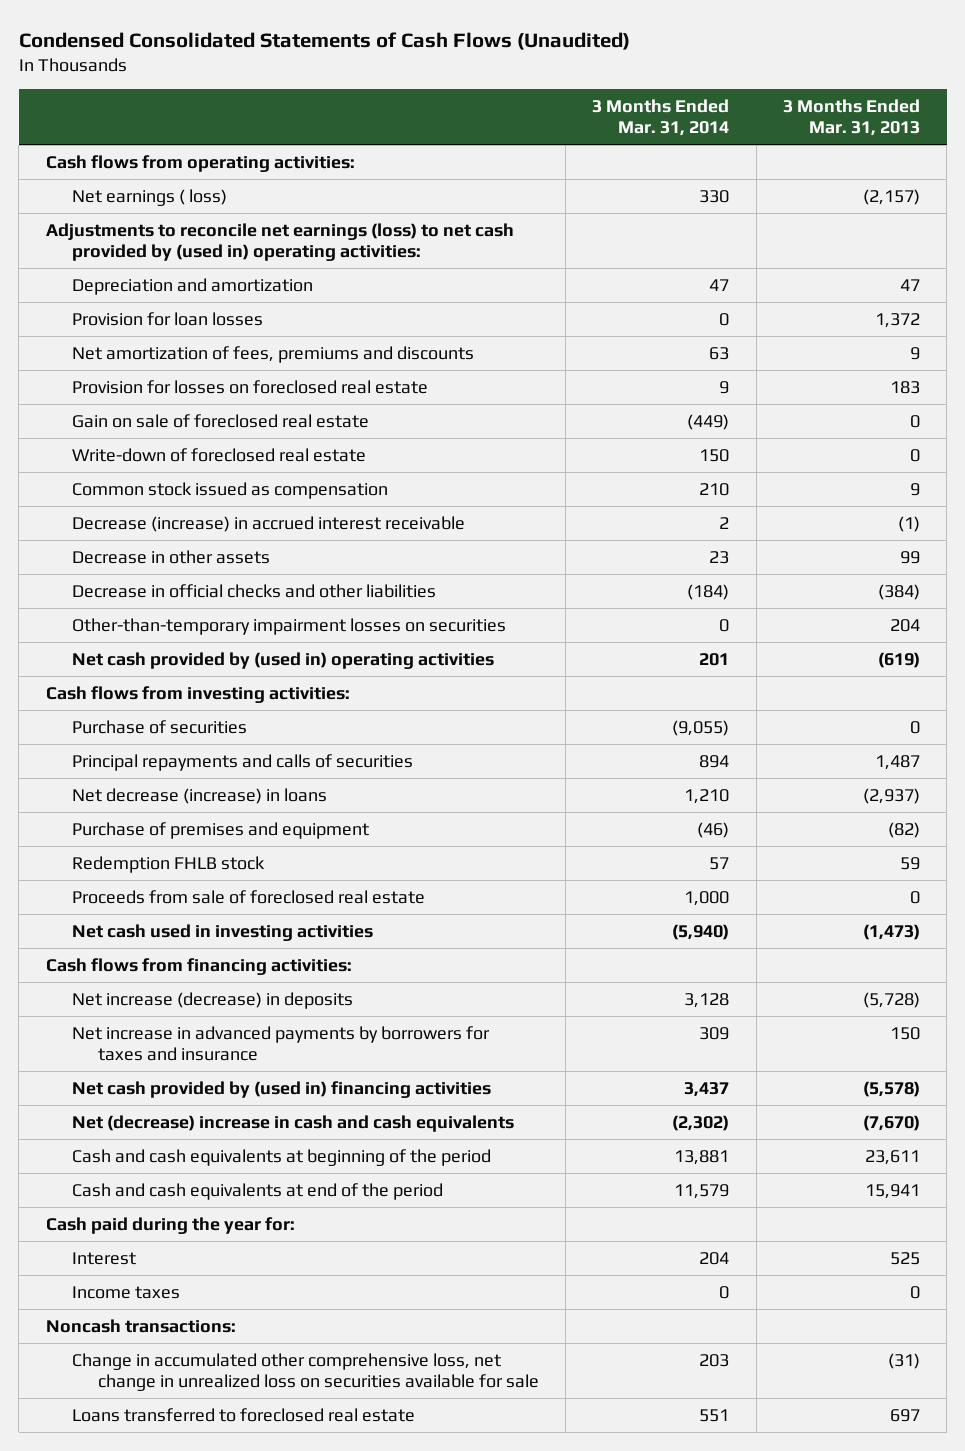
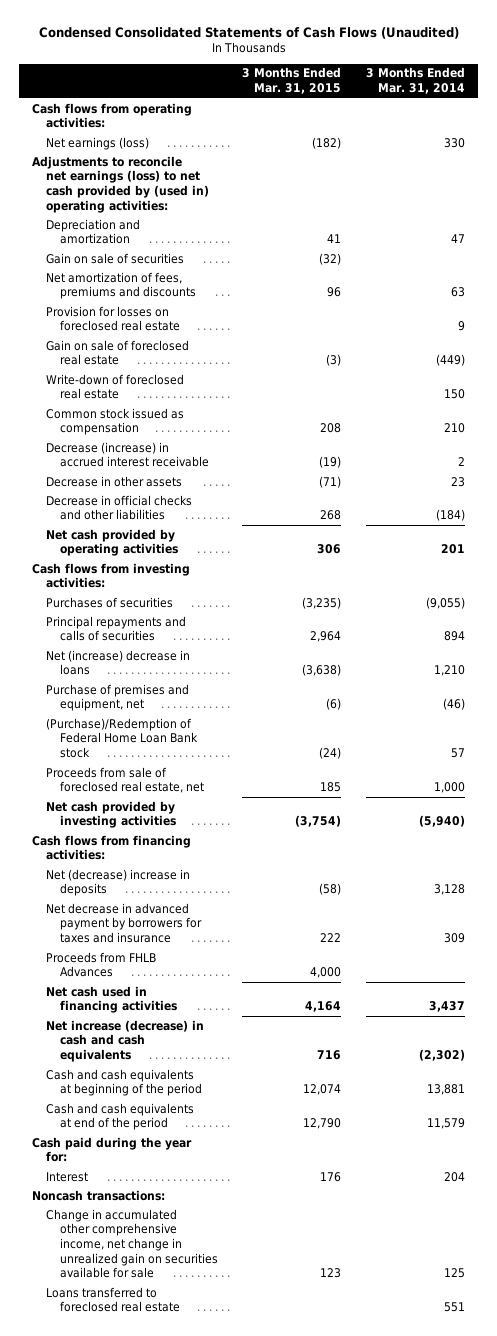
[782,98,920,137] 3 Months Ended Mar. 31, 2013 -> none
none -> [242,67,342,95] 3 Months Ended Mar. 31, 2015
[71,188,227,206] Net earnings ( loss) -> [45,136,149,150] Net earnings (loss)
[71,311,263,326] Provision for loan losses -> none
none -> [45,252,184,264] Gain on sale of securities
[71,617,506,635] Other-than-temporary impairment losses on securities -> none
[71,651,494,669] Net cash provided by (used in) operating activities -> [45,528,178,557] Net cash provided by operating activities
[71,719,247,734] Purchase of securities -> [45,596,173,608] Purchases of securities
[71,787,327,804] Net decrease (increase) in loans -> [45,649,190,676] Net (increase) decrease in loans
[71,821,369,839] Purchase of premises and equipment -> [45,683,189,712] Purchase of premises and equipment, net
[71,855,265,873] Redemption FHLB stock -> [45,717,198,759] (Purchase)/Redemption of Federal Home Loan Bank stock
[71,889,425,904] Proceeds from sale of foreclosed real estate -> [45,766,204,794] Proceeds from sale of foreclosed real estate, net
[71,923,373,941] Net cash used in investing activities -> [45,800,176,829] Net cash provided by investing activities
[71,991,353,1009] Net increase (decrease) in deposits -> [45,868,190,897] Net (decrease) increase in deposits
[71,1025,490,1062] Net increase in advanced payments by borrowers for taxes and insurance -> [45,902,202,944] Net decrease in advanced payment by borrowers for taxes and insurance
none -> [45,951,156,978] Proceeds from FHLB Advances
[71,1080,491,1098] Net cash provided by (used in) financing activities -> [45,985,177,1014] Net cash used in financing activities
[71,1114,514,1132] Net (decrease) increase in cash and cash equivalents -> [45,1019,204,1063] Net increase (decrease) in cash and cash equivalents
[71,1285,180,1299] Income taxes -> none
[71,1352,539,1392] Change in accumulated other comprehensive loss, net change in unrealized loss on securities available for sale -> [45,1208,218,1279] Change in accumulated other comprehensive income, net change in unrealized gain on securities available for sale
[699,1353,730,1367] 203 -> [444,1268,466,1279] 125

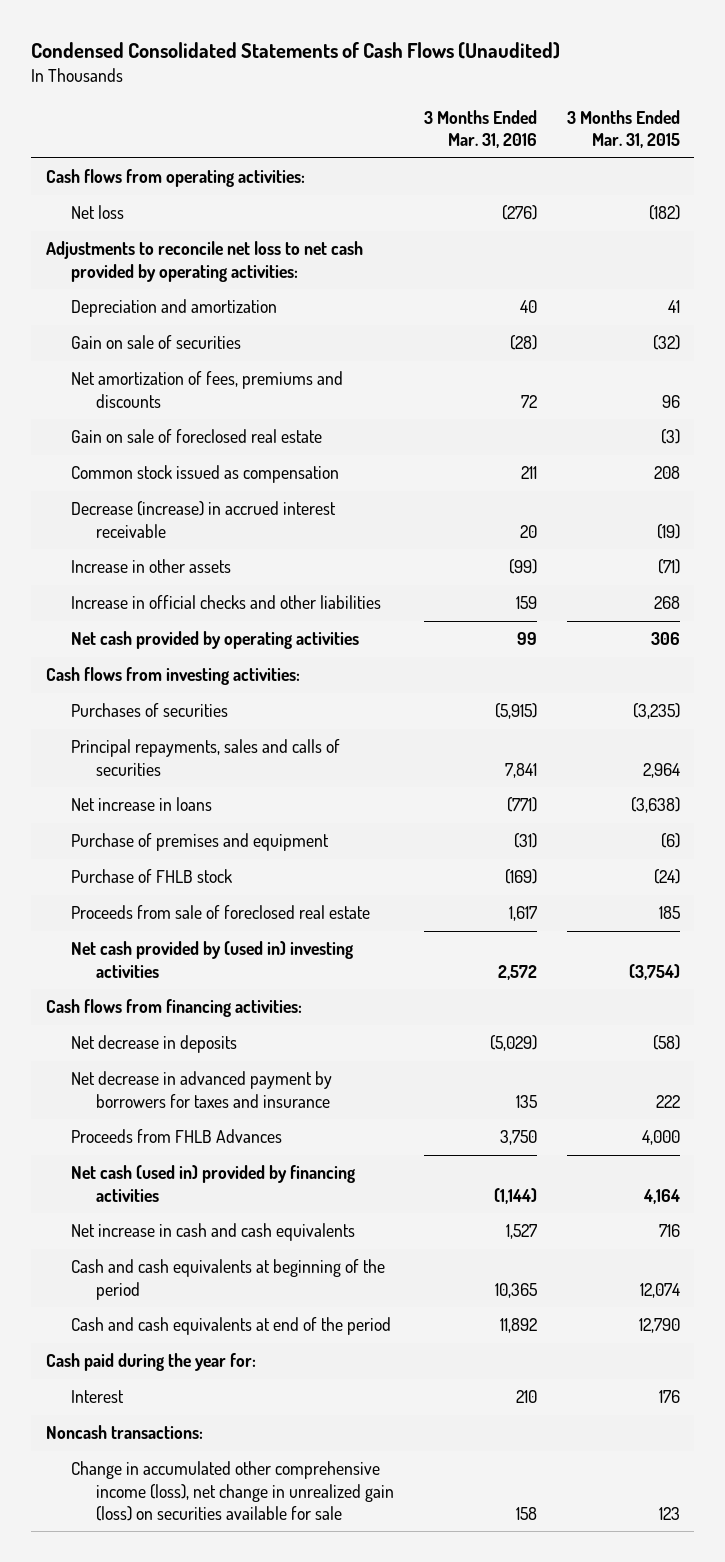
[366,67,466,95] 3 Months Ended Mar. 31, 2014 -> none
none -> [423,110,537,149] 3 Months Ended Mar. 31, 2016
[45,136,149,150] Net earnings (loss) -> [70,205,124,220] Net loss
[31,155,209,213] Adjustments to reconcile net earnings (loss) to net cash provided by (used in) operating activities: -> [45,241,363,282] Adjustments to reconcile net loss to net cash provided by operating activities:
[45,305,180,332] Provision for losses on foreclosed real estate -> none
[45,373,184,400] Write-down of foreclosed real estate -> none
[45,475,182,487] Decrease in other assets -> [70,559,231,574] Increase in other assets
[45,494,192,521] Decrease in official checks and other liabilities -> [70,595,381,610] Increase in official checks and other liabilities
[45,615,186,642] Principal repayments and calls of securities -> [70,739,340,776] Principal repayments, sales and calls of securities
[45,649,190,676] Net (increase) decrease in loans -> [70,797,212,812] Net increase in loans
[45,683,189,712] Purchase of premises and equipment, net -> [70,833,329,852] Purchase of premises and equipment
[45,717,198,759] (Purchase)/Redemption of Federal Home Loan Bank stock -> [70,869,232,884] Purchase of FHLB stock
[45,766,204,794] Proceeds from sale of foreclosed real estate, net -> [70,905,370,920] Proceeds from sale of foreclosed real estate
[45,800,176,829] Net cash provided by investing activities -> [70,941,353,978] Net cash provided by (used in) investing activities
[45,868,190,897] Net (decrease) increase in deposits -> [70,1035,237,1054] Net decrease in deposits
[45,985,177,1014] Net cash used in financing activities -> [70,1165,355,1202] Net cash (used in) provided by financing activities
[45,1019,204,1063] Net increase (decrease) in cash and cash equivalents -> [70,1223,355,1242] Net increase in cash and cash equivalents
[45,1286,180,1313] Loans transferred to foreclosed real estate -> none
[45,1208,218,1279] Change in accumulated other comprehensive income, net change in unrealized gain on securities available for sale -> [70,1461,394,1521] Change in accumulated other comprehensive income (loss), net change in unrealized gain (loss) on securities available for sale

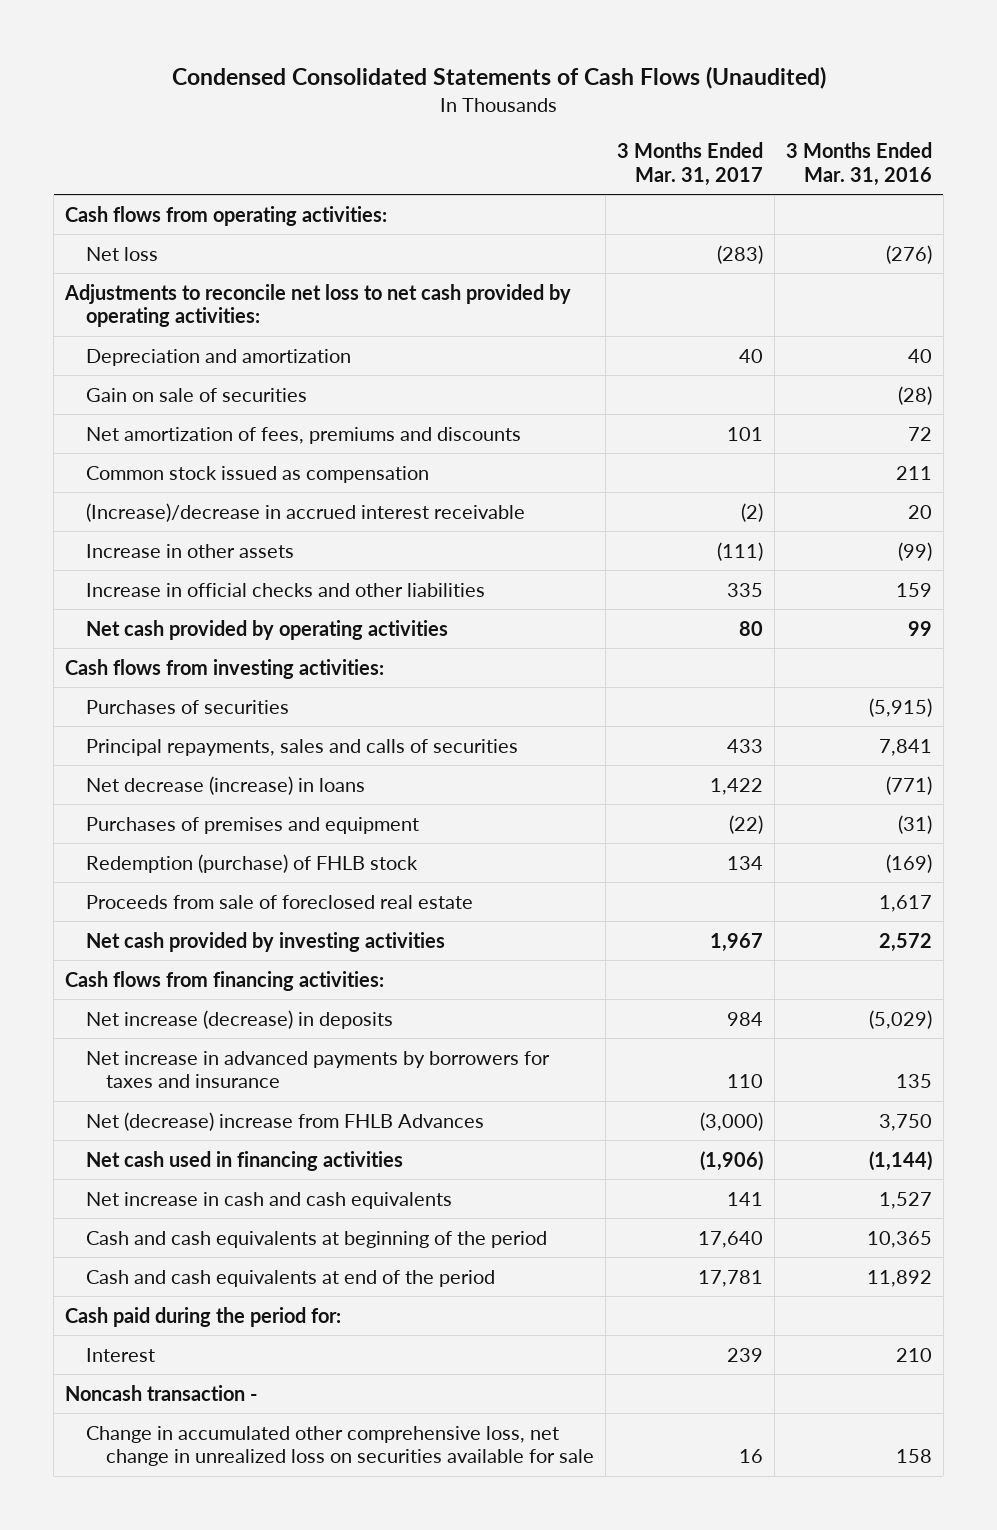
[566,110,680,149] 3 Months Ended Mar. 31, 2015 -> none
none -> [617,142,764,187] 3 Months Ended Mar. 31, 2017
[70,429,322,444] Gain on sale of foreclosed real estate -> none
[70,501,336,538] Decrease (increase) in accrued interest receivable -> [85,502,525,522] (Increase)/decrease in accrued interest receivable
[70,797,212,812] Net increase in loans -> [85,775,365,795] Net decrease (increase) in loans
[70,833,329,852] Purchase of premises and equipment -> [85,816,419,834] Purchases of premises and equipment
[70,869,232,884] Purchase of FHLB stock -> [85,853,418,873] Redemption (purchase) of FHLB stock
[70,941,353,978] Net cash provided by (used in) investing activities -> [85,931,445,952] Net cash provided by investing activities
[70,1035,237,1054] Net decrease in deposits -> [85,1009,393,1029] Net increase (decrease) in deposits
[70,1071,332,1108] Net decrease in advanced payment by borrowers for taxes and insurance -> [85,1050,550,1089] Net increase in advanced payments by borrowers for taxes and insurance
[70,1129,282,1144] Proceeds from FHLB Advances -> [85,1111,484,1131] Net (decrease) increase from FHLB Advances
[70,1165,355,1202] Net cash (used in) provided by financing activities -> [85,1150,403,1171] Net cash used in financing activities
[45,1353,256,1372] Cash paid during the year for: -> [65,1306,342,1327] Cash paid during the period for:
[45,1425,203,1440] Noncash transactions: -> [65,1384,258,1401] Noncash transaction -
[70,1461,394,1521] Change in accumulated other comprehensive income (loss), net change in unrealized gain (loss) on securities available for sale -> [85,1425,595,1467] Change in accumulated other comprehensive loss, net change in unrealized loss on securities available for sale

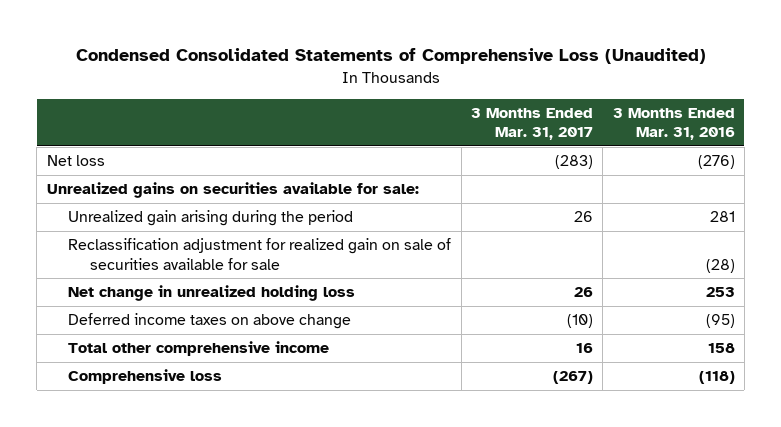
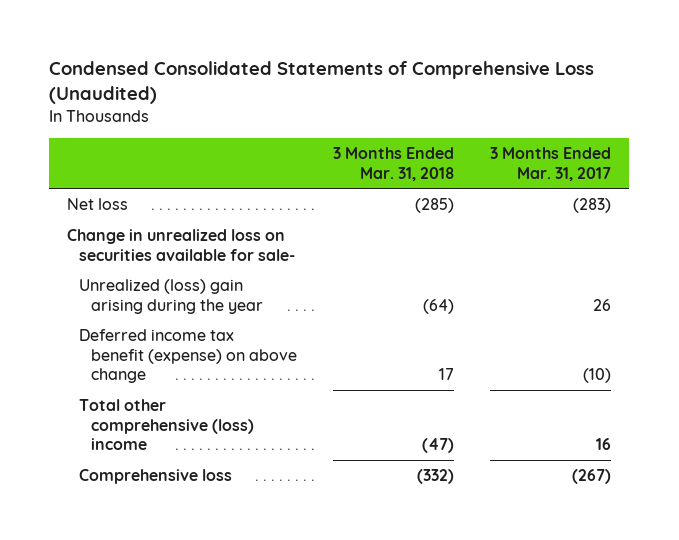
[612,108,735,141] 3 Months Ended Mar. 31, 2016 -> none
none -> [332,147,454,181] 3 Months Ended Mar. 31, 2018
[68,238,452,270] Reclassification adjustment for realized gain on sale of securities available for sale -> none
[68,285,356,302] Net change in unrealized holding loss -> none
[46,182,419,199] Unrealized gains on securities available for sale: -> [67,229,296,261] Change in unrealized loss on securities available for sale-
[68,210,354,227] Unrealized gain arising during the period -> [79,279,263,314] Unrealized (loss) gain arising during the year
[68,313,352,330] Deferred income taxes on above change -> [79,329,297,384] Deferred income tax benefit (expense) on above change
[68,341,330,357] Total other comprehensive income -> [79,399,254,451] Total other comprehensive (loss) income

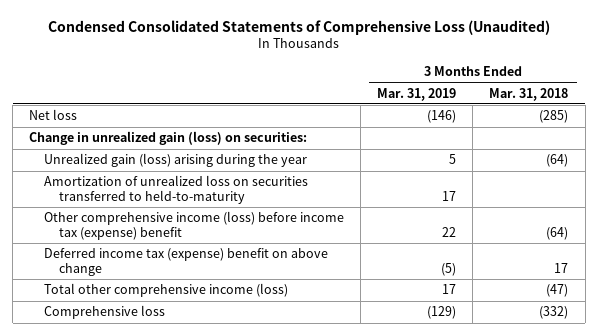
[490,147,612,181] 3 Months Ended Mar. 31, 2017 -> none
none -> [377,87,457,101] Mar. 31, 2019
[67,229,296,261] Change in unrealized loss on securities available for sale- -> [29,131,308,146] Change in unrealized gain (loss) on securities:
[79,279,263,314] Unrealized (loss) gain arising during the year -> [43,153,307,168] Unrealized gain (loss) arising during the year
none -> [43,175,308,204] Amortization of unrealized loss on securities transferred to held-to-maturity
none -> [43,211,344,240] Other comprehensive income (loss) before income tax (expense) benefit
[79,329,297,384] Deferred income tax benefit (expense) on above change -> [43,248,328,276] Deferred income tax (expense) benefit on above change
[79,399,254,451] Total other comprehensive (loss) income -> [43,283,288,298] Total other comprehensive income (loss)

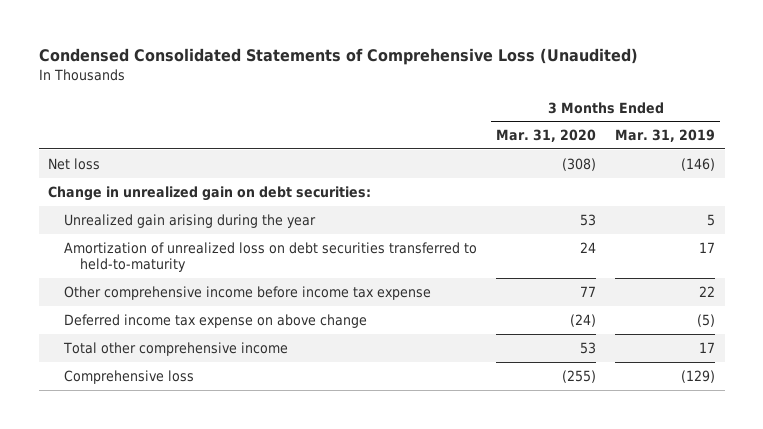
[489,87,569,101] Mar. 31, 2018 -> none
none -> [496,129,597,143] Mar. 31, 2020
[29,131,308,146] Change in unrealized gain (loss) on securities: -> [48,185,372,201] Change in unrealized gain on debt securities:
[43,153,307,168] Unrealized gain (loss) arising during the year -> [64,213,317,228] Unrealized gain arising during the year
[43,175,308,204] Amortization of unrealized loss on securities transferred to held-to-maturity -> [64,241,478,273] Amortization of unrealized loss on debt securities transferred to held-to-maturity
[43,211,344,240] Other comprehensive income (loss) before income tax (expense) benefit -> [64,285,432,300] Other comprehensive income before income tax expense
[43,248,328,276] Deferred income tax (expense) benefit on above change -> [64,313,368,328] Deferred income tax expense on above change
[43,283,288,298] Total other comprehensive income (loss) -> [63,341,289,356] Total other comprehensive income

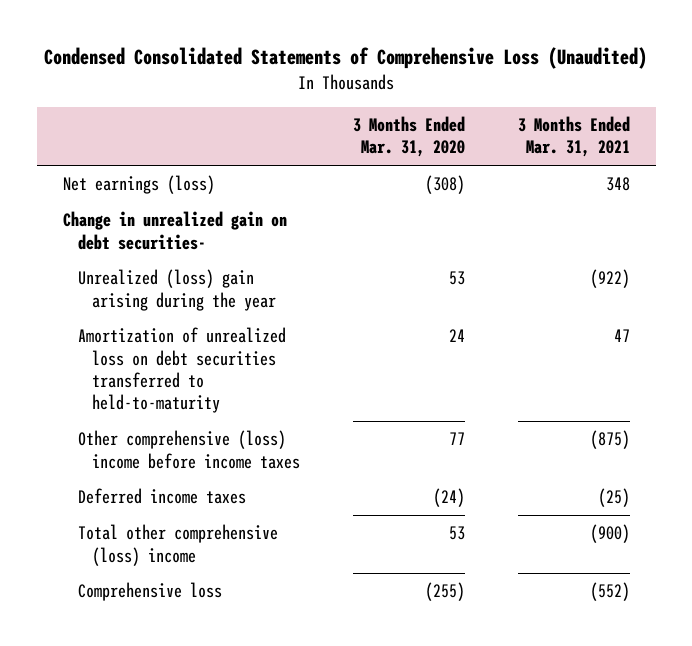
[615,129,716,143] Mar. 31, 2019 -> none
none -> [517,116,630,158] 3 Months Ended Mar. 31, 2021
[48,157,101,170] Net loss -> [62,175,215,195] Net earnings (loss)
[48,185,372,201] Change in unrealized gain on debt securities: -> [62,211,287,250] Change in unrealized gain on debt securities-
[64,213,317,228] Unrealized gain arising during the year -> [77,269,277,311] Unrealized (loss) gain arising during the year
[64,285,432,300] Other comprehensive income before income tax expense -> [77,430,301,469] Other comprehensive (loss) income before income taxes
[64,313,368,328] Deferred income tax expense on above change -> [77,488,246,505] Deferred income taxes
[63,341,289,356] Total other comprehensive income -> [77,524,278,566] Total other comprehensive (loss) income

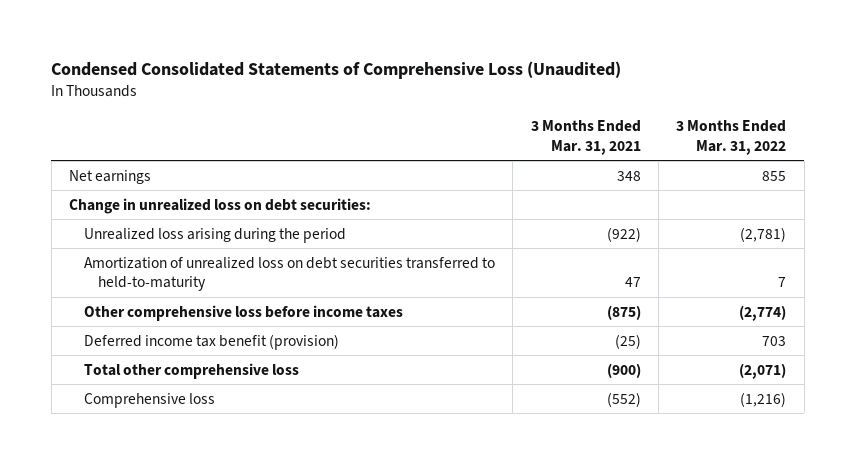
[352,116,465,158] 3 Months Ended Mar. 31, 2020 -> none
none -> [676,120,787,155] 3 Months Ended Mar. 31, 2022
[62,175,215,195] Net earnings (loss) -> [69,169,152,184] Net earnings
[62,211,287,250] Change in unrealized gain on debt securities- -> [69,197,372,214] Change in unrealized loss on debt securities:
[77,269,277,311] Unrealized (loss) gain arising during the year -> [83,227,346,243] Unrealized loss arising during the period
[77,430,301,469] Other comprehensive (loss) income before income taxes -> [83,304,403,321] Other comprehensive loss before income taxes
[77,488,246,505] Deferred income taxes -> [83,333,339,350] Deferred income tax benefit (provision)
[77,524,278,566] Total other comprehensive (loss) income -> [83,362,299,379] Total other comprehensive loss

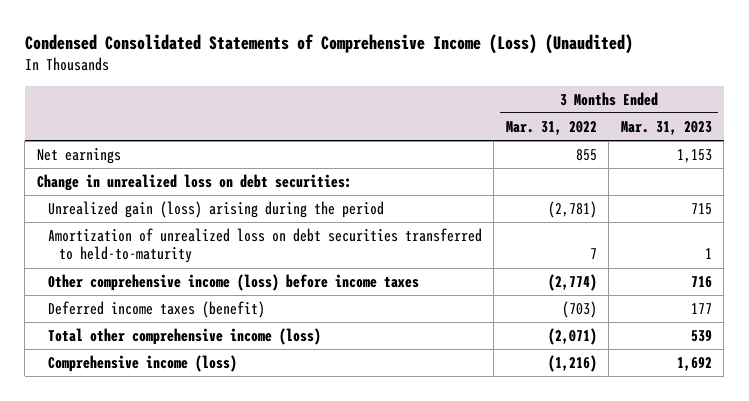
[51,61,622,80] Condensed Consolidated Statements of Comprehensive Loss (Unaudited) -> [24,34,633,55] Condensed Consolidated Statements of Comprehensive Income (Loss) (Unaudited)
[530,120,641,155] 3 Months Ended Mar. 31, 2021 -> none
none -> [620,121,712,136] Mar. 31, 2023
[83,227,346,243] Unrealized loss arising during the period -> [47,201,384,219] Unrealized gain (loss) arising during the period
[83,304,403,321] Other comprehensive loss before income taxes -> [47,274,419,292] Other comprehensive income (loss) before income taxes
[83,333,339,350] Deferred income tax benefit (provision) -> [47,301,265,319] Deferred income taxes (benefit)
[762,335,787,346] 703 -> [561,301,597,319] (703)
[83,362,299,379] Total other comprehensive loss -> [47,328,321,346] Total other comprehensive income (loss)
[83,392,215,408] Comprehensive loss -> [47,355,237,373] Comprehensive income (loss)

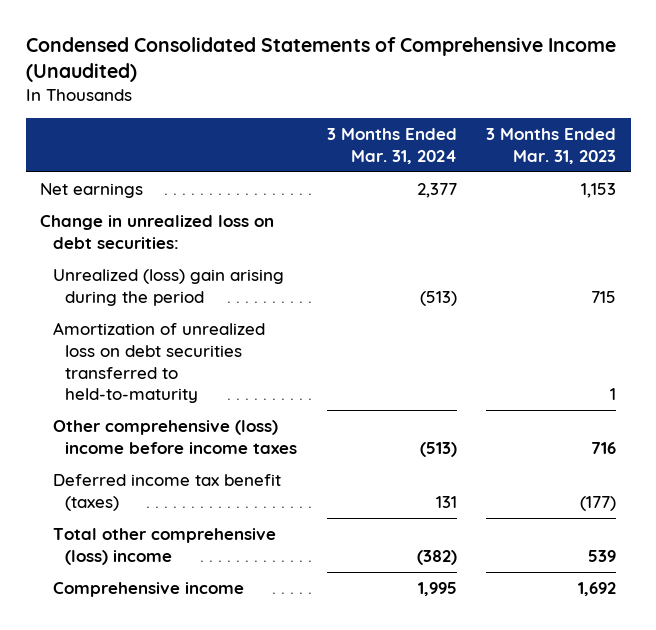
[24,34,633,55] Condensed Consolidated Statements of Comprehensive Income (Loss) (Unaudited) -> [25,36,616,83] Condensed Consolidated Statements of Comprehensive Income (Unaudited)
[505,121,597,136] Mar. 31, 2022 -> none
none -> [326,127,457,164] 3 Months Ended Mar. 31, 2024
[47,201,384,219] Unrealized gain (loss) arising during the period -> [52,268,284,306] Unrealized (loss) gain arising during the period
[47,274,419,292] Other comprehensive income (loss) before income taxes -> [52,419,298,454] Other comprehensive (loss) income before income taxes
[47,301,265,319] Deferred income taxes (benefit) -> [52,473,281,511] Deferred income tax benefit (taxes)
[690,303,712,315] 177 -> [580,495,617,511] (177)
[47,328,321,346] Total other comprehensive income (loss) -> [52,527,276,565] Total other comprehensive (loss) income
[47,355,237,373] Comprehensive income (loss) -> [52,581,244,597] Comprehensive income

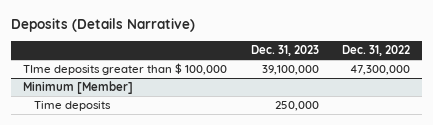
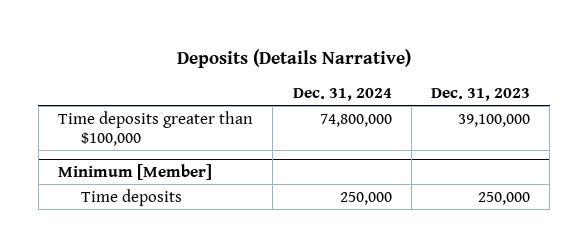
[342,45,411,57] Dec. 31, 2022 -> none
none -> [292,87,392,101] Dec. 31, 2024
[22,63,227,76] TIme deposits greater than $ 100,000 -> [57,110,253,146] Time deposits greater than $100,000

